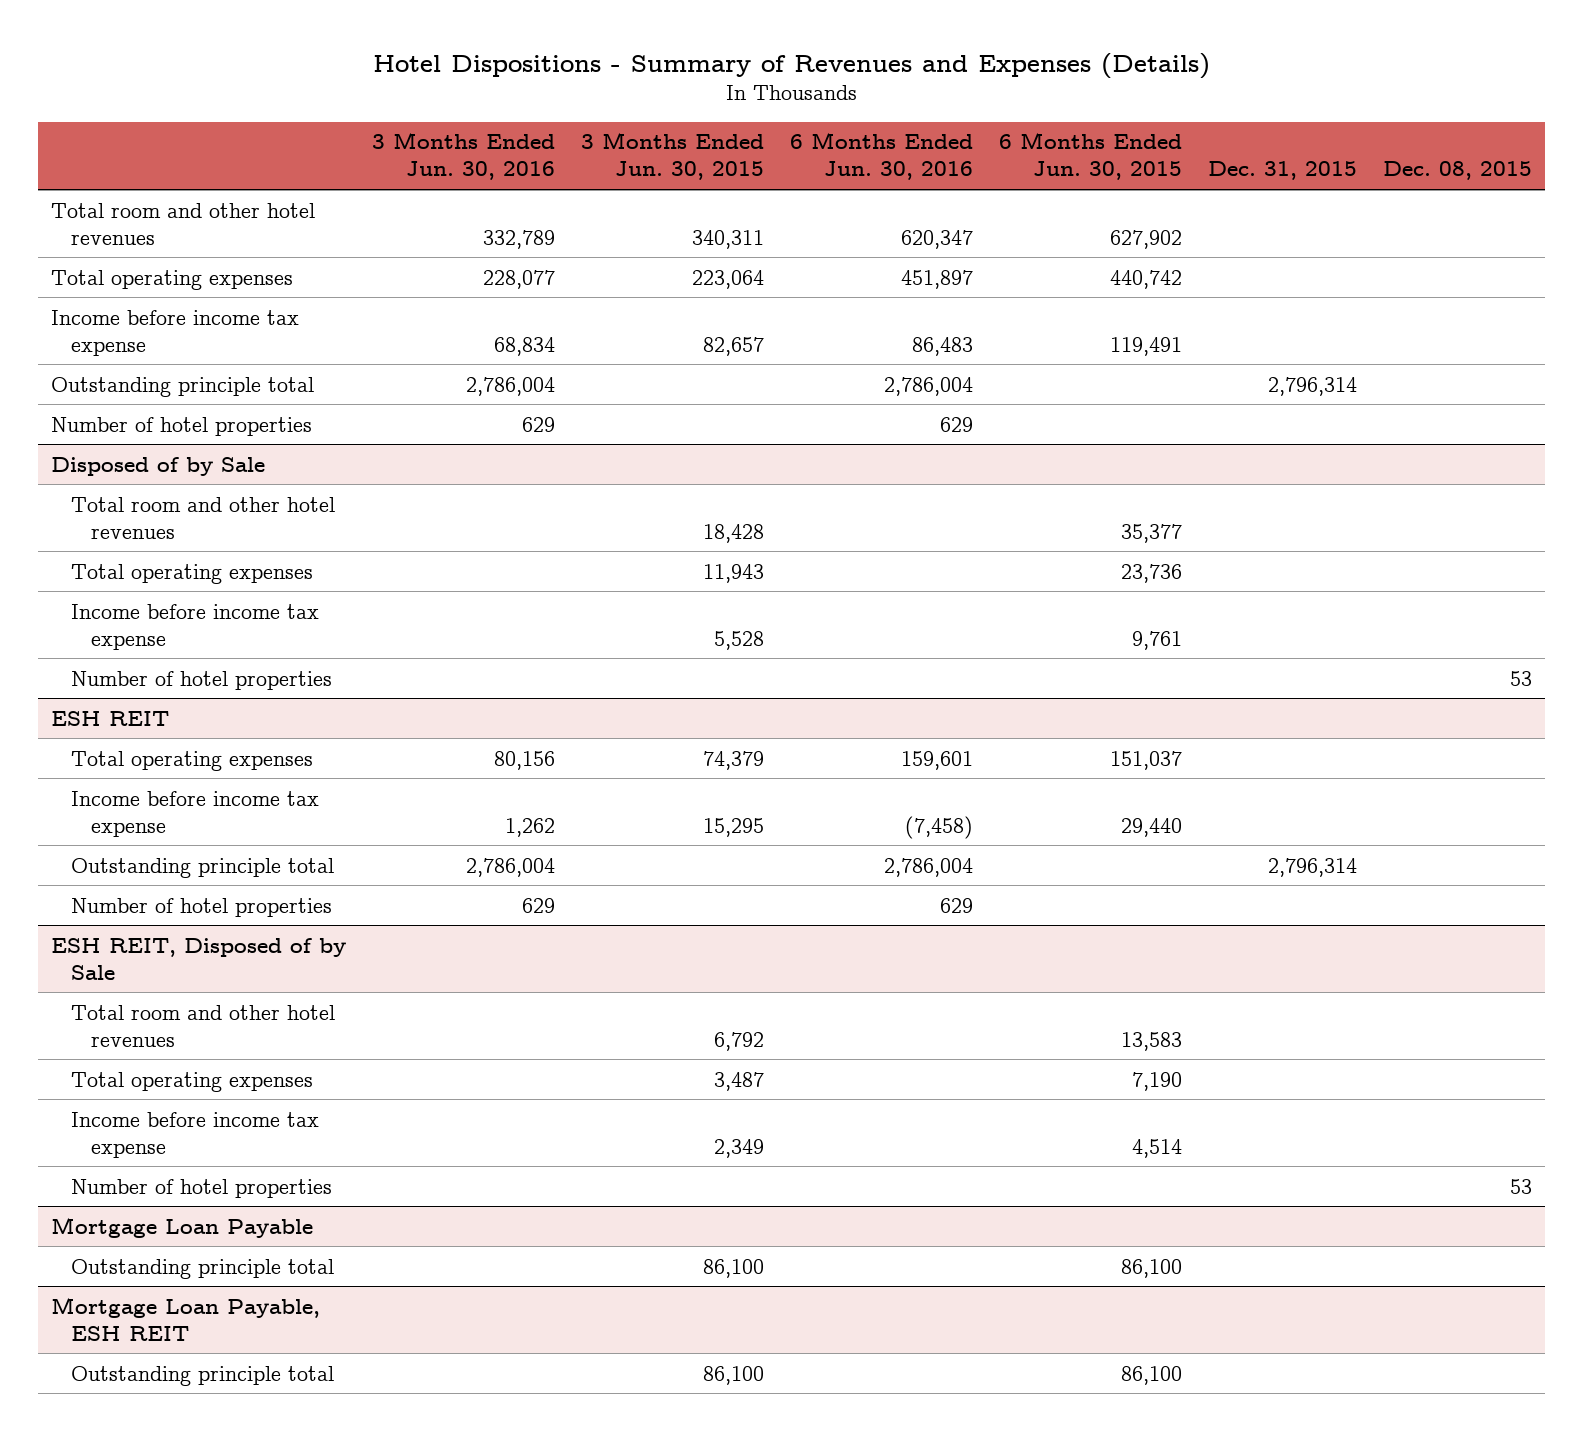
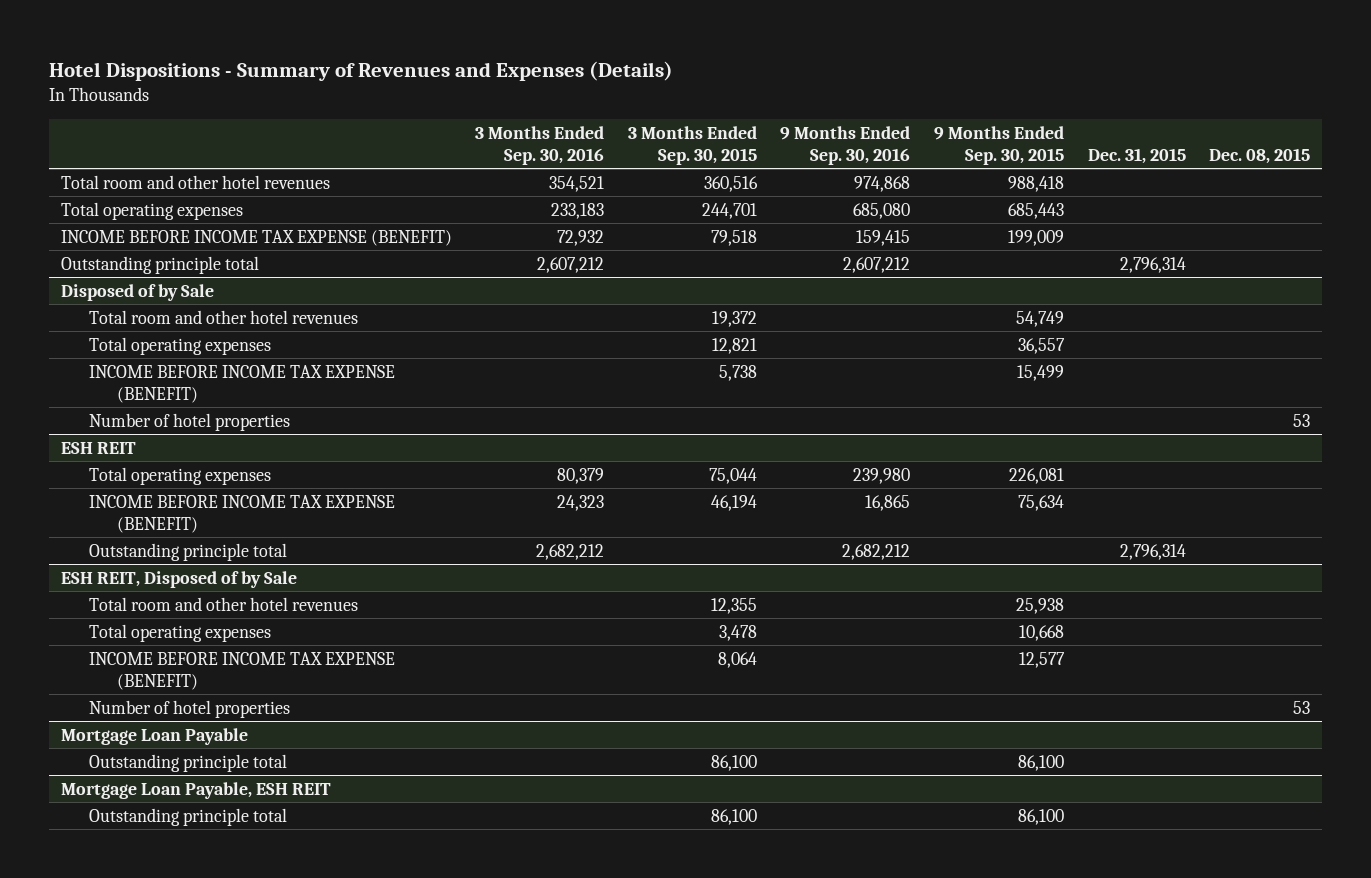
[372,132,556,181] 3 Months Ended Jun. 30, 2016 -> none
[581,132,765,181] 3 Months Ended Jun. 30, 2015 -> none
[790,132,974,181] 6 Months Ended Jun. 30, 2016 -> none
[998,132,1182,181] 6 Months Ended Jun. 30, 2015 -> none
none -> [475,125,605,165] 3 Months Ended Sep. 30, 2016
none -> [627,125,757,165] 3 Months Ended Sep. 30, 2015
none -> [780,125,911,165] 9 Months Ended Sep. 30, 2016
none -> [934,125,1065,165] 9 Months Ended Sep. 30, 2015
[51,309,300,356] Income before income tax expense -> [60,229,452,246] INCOME BEFORE INCOME TAX EXPENSE (BENEFIT)
[51,416,313,436] Number of hotel properties -> none
[71,603,320,650] Income before income tax expense -> [88,364,395,403] INCOME BEFORE INCOME TAX EXPENSE (BENEFIT)
[71,790,320,837] Income before income tax expense -> [88,494,395,533] INCOME BEFORE INCOME TAX EXPENSE (BENEFIT)
[71,897,333,917] Number of hotel properties -> none
[71,1111,320,1158] Income before income tax expense -> [88,651,395,690] INCOME BEFORE INCOME TAX EXPENSE (BENEFIT)

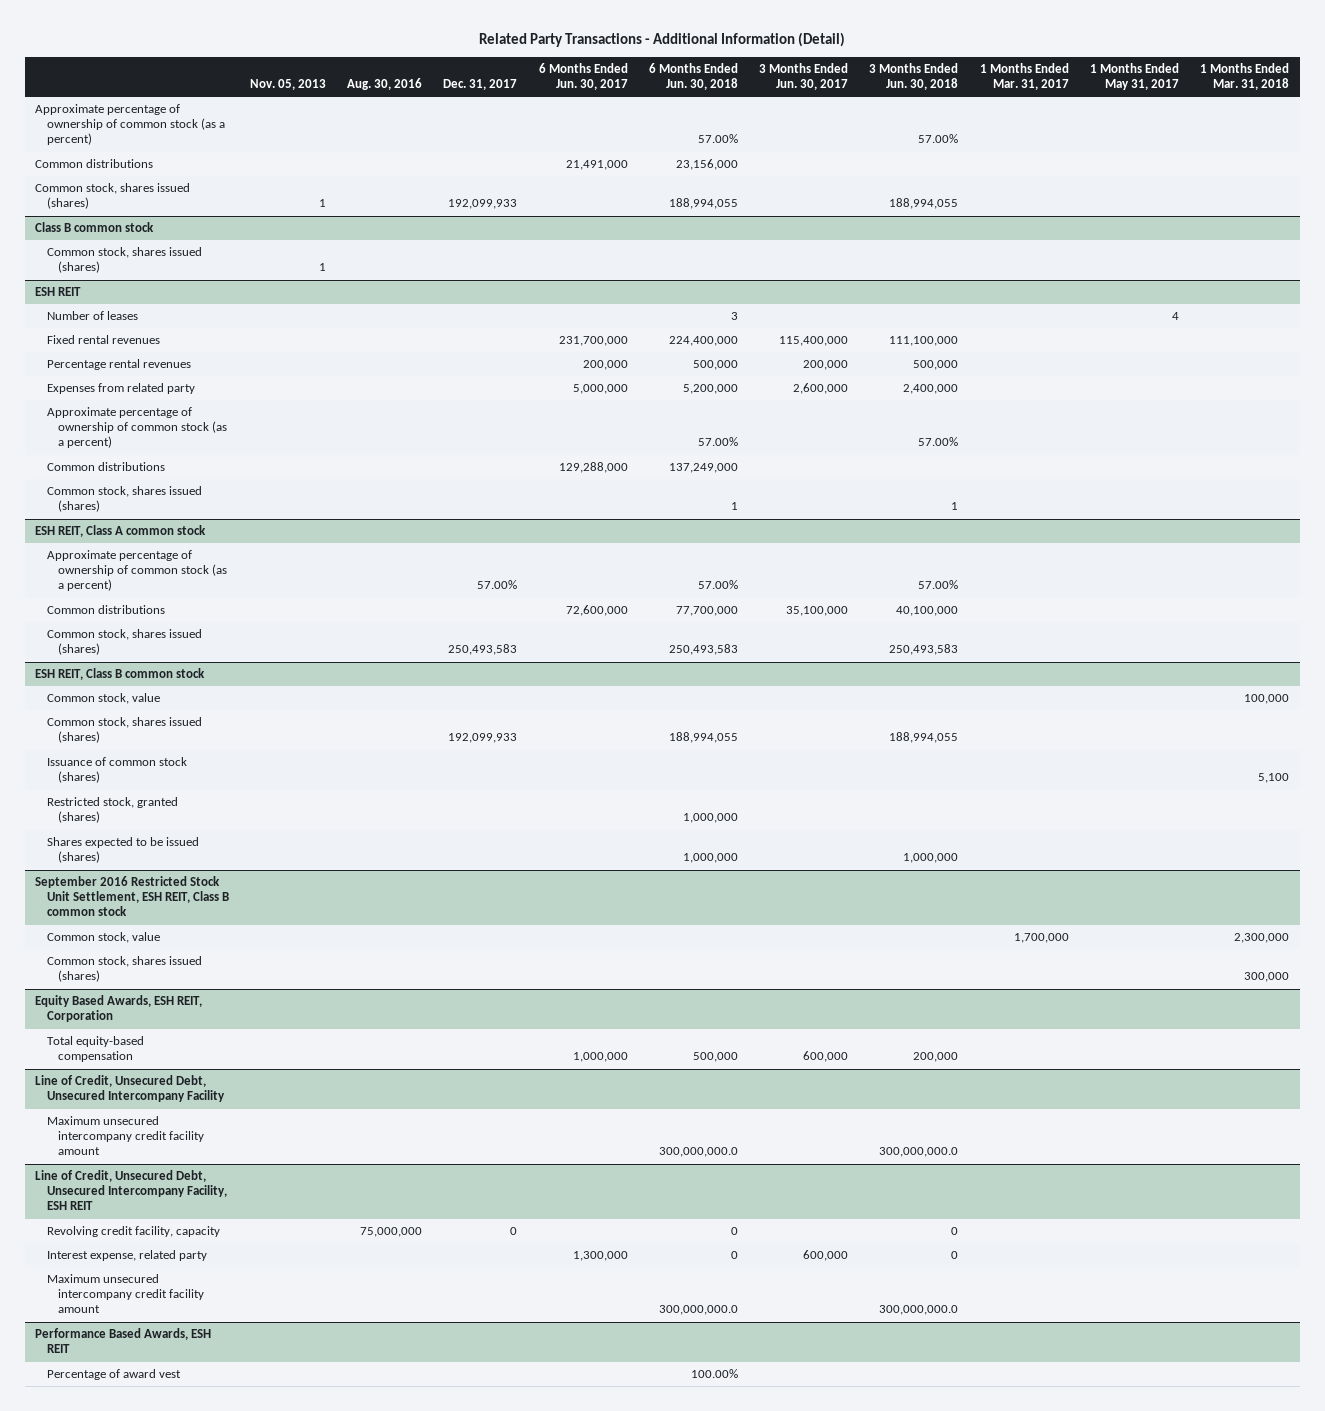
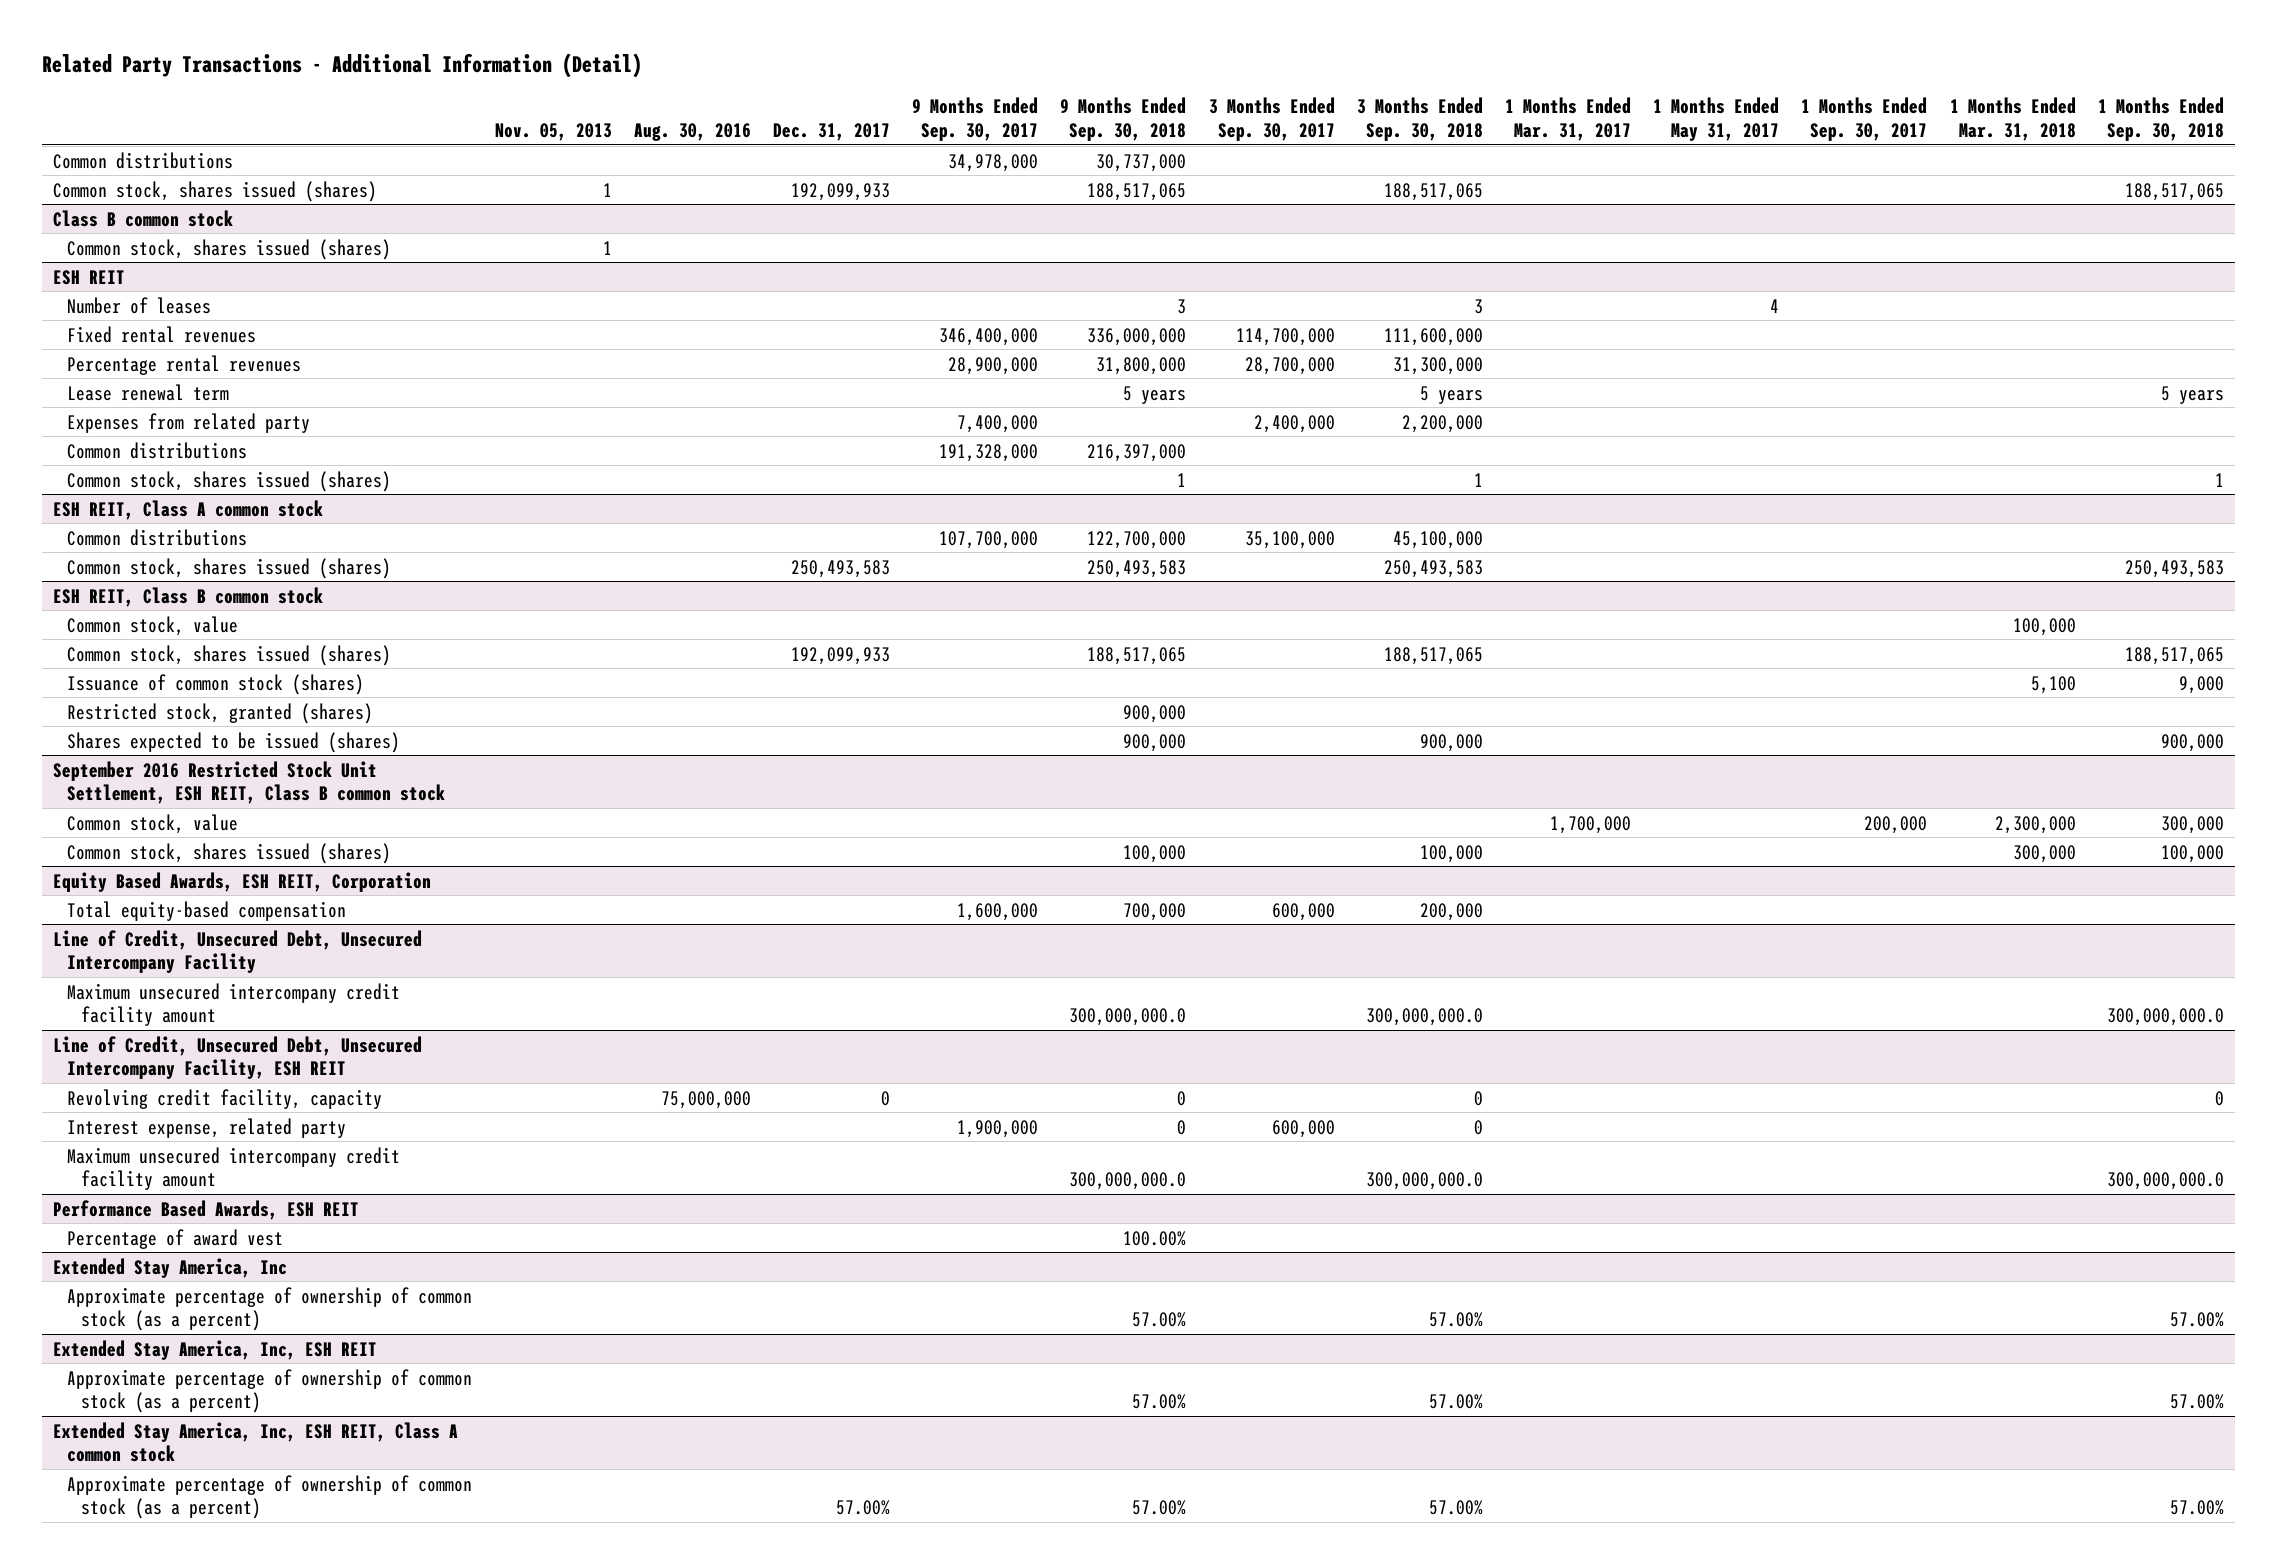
[538,62,628,90] 6 Months Ended Jun. 30, 2017 -> none
[648,62,738,90] 6 Months Ended Jun. 30, 2018 -> none
[759,62,849,90] 3 Months Ended Jun. 30, 2017 -> none
[869,62,959,90] 3 Months Ended Jun. 30, 2018 -> none
none -> [912,97,1039,141] 9 Months Ended Sep. 30, 2017
none -> [1060,97,1187,141] 9 Months Ended Sep. 30, 2018
none -> [1208,97,1335,141] 3 Months Ended Sep. 30, 2017
none -> [1356,97,1483,141] 3 Months Ended Sep. 30, 2018
none -> [1801,97,1928,141] 1 Months Ended Sep. 30, 2017
none -> [2097,97,2224,141] 1 Months Ended Sep. 30, 2018
[35,104,225,146] Approximate percentage of ownership of common stock (as a percent) -> none
none -> [67,383,230,401] Lease renewal term
[46,407,227,449] Approximate percentage of ownership of common stock (as a percent) -> none
[46,550,227,592] Approximate percentage of ownership of common stock (as a percent) -> none
none -> [53,1257,288,1278] Extended Stay America, Inc
none -> [67,1286,473,1332] Approximate percentage of ownership of common stock (as a percent)
none -> [53,1339,378,1360] Extended Stay America, Inc, ESH REIT
none -> [67,1368,473,1414] Approximate percentage of ownership of common stock (as a percent)
none -> [53,1421,459,1463] Extended Stay America, Inc, ESH REIT, Class A common stock
none -> [67,1474,473,1520] Approximate percentage of ownership of common stock (as a percent)

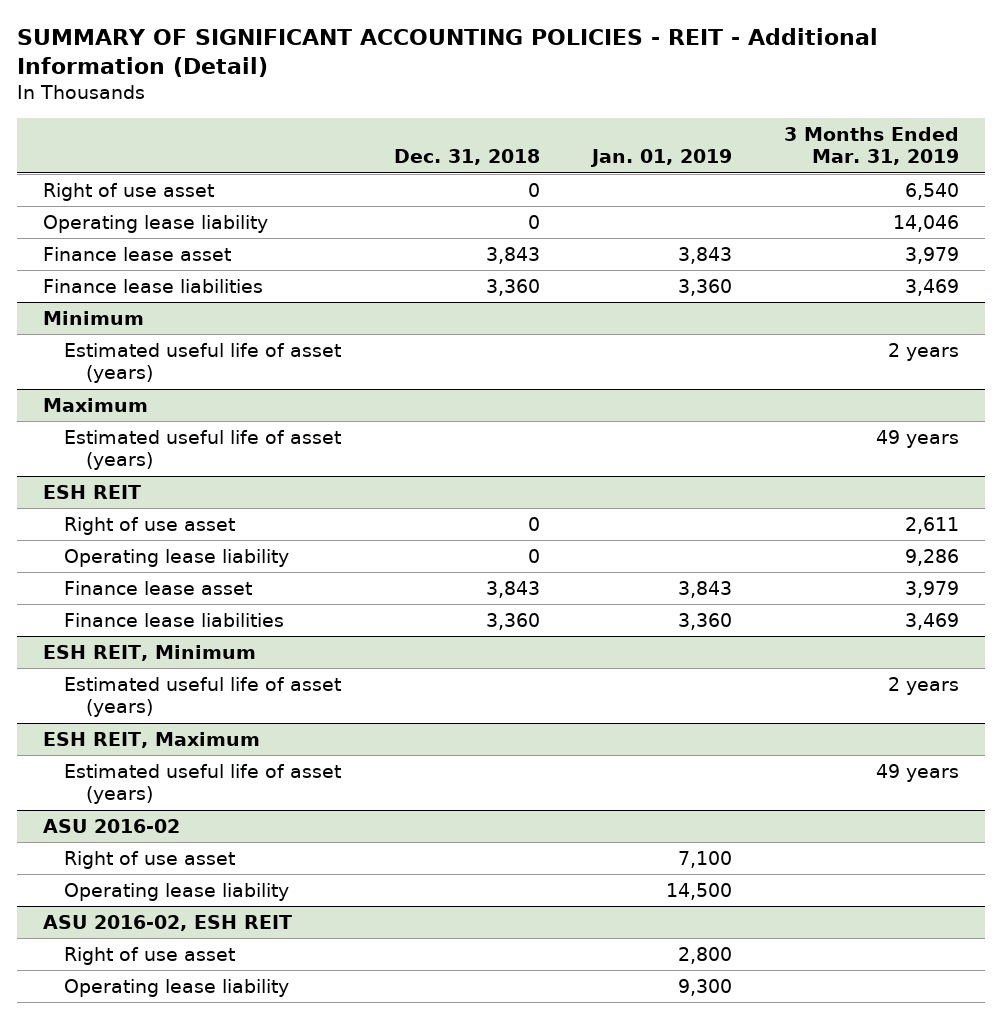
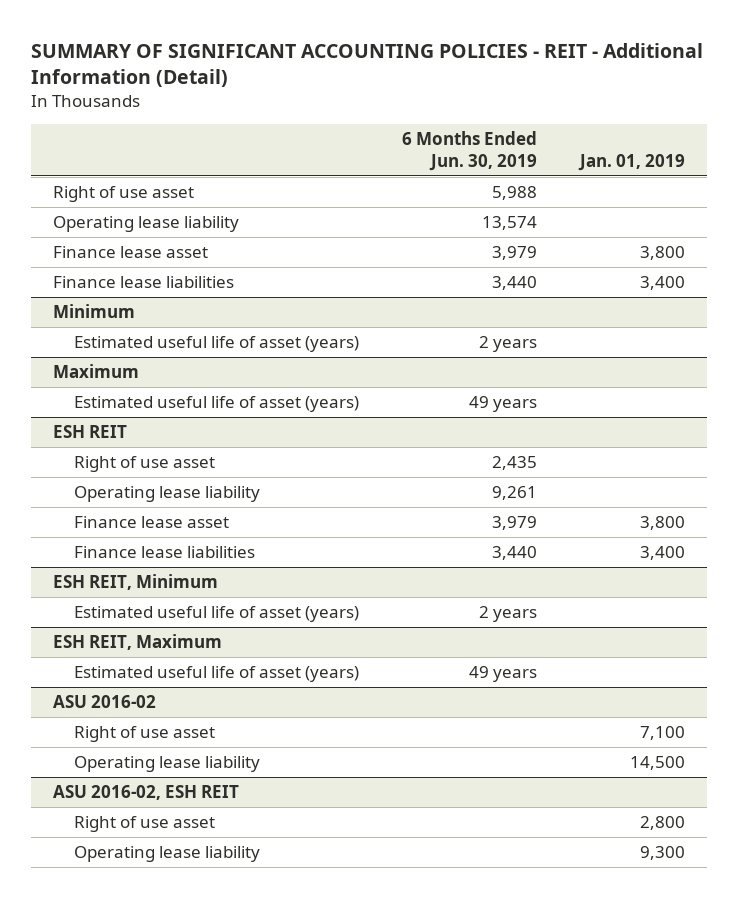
[393,149,540,166] Dec. 31, 2018 -> none
[784,126,960,166] 3 Months Ended Mar. 31, 2019 -> none
none -> [402,131,538,171] 6 Months Ended Jun. 30, 2019
[677,246,732,264] 3,843 -> [640,246,686,261] 3,800
[677,278,732,296] 3,360 -> [640,276,686,291] 3,400
[677,580,732,598] 3,843 -> [640,516,686,531] 3,800
[677,612,732,630] 3,360 -> [640,546,686,561] 3,400

